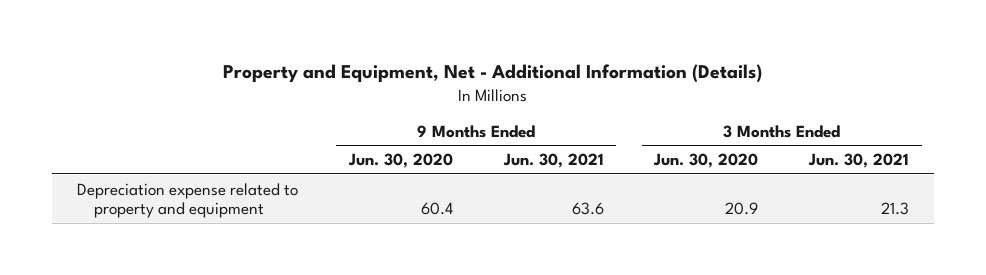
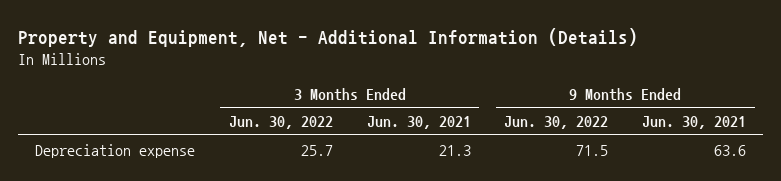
[347,153,453,169] Jun. 30, 2020 -> none
[653,153,759,169] Jun. 30, 2020 -> none
none -> [228,116,333,130] Jun. 30, 2022
none -> [504,116,609,130] Jun. 30, 2022
[77,182,299,219] Depreciation expense related to property and equipment -> [35,143,196,158] Depreciation expense

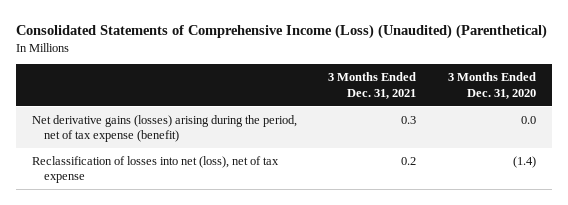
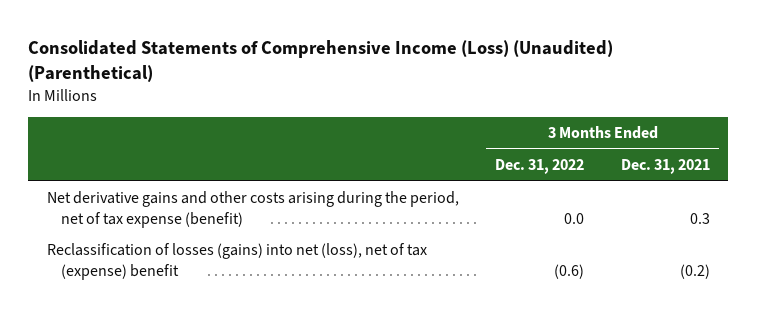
[448,72,537,99] 3 Months Ended Dec. 31, 2020 -> none
none -> [495,159,585,175] Dec. 31, 2022
[31,114,297,143] Net derivative gains (losses) arising during the period, net of tax expense (benefit) -> [46,191,459,228] Net derivative gains and other costs arising during the period, net of tax expense (benefit)
[31,155,279,184] Reclassification of losses into net (loss), net of tax expense -> [46,243,427,280] Reclassification of losses (gains) into net (loss), net of tax (expense) benefit
[401,156,417,165] 0.2 -> [679,263,710,279] (0.2)

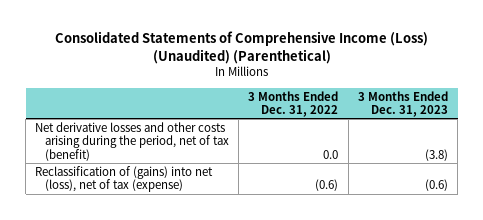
[620,159,710,175] Dec. 31, 2021 -> none
none -> [357,90,448,118] 3 Months Ended Dec. 31, 2023
[46,191,459,228] Net derivative gains and other costs arising during the period, net of tax expense (benefit) -> [35,121,229,161] Net derivative losses and other costs arising during the period, net of tax (benefit)
[46,243,427,280] Reclassification of losses (gains) into net (loss), net of tax (expense) benefit -> [35,165,214,193] Reclassification of (gains) into net (loss), net of tax (expense)

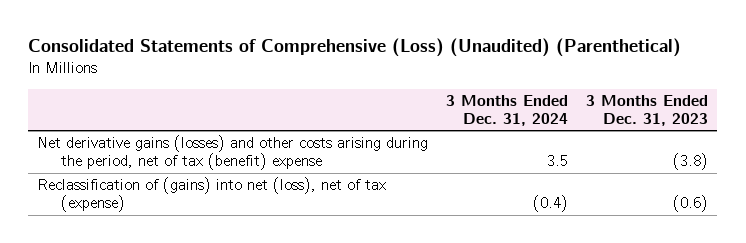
[54,31,428,65] Consolidated Statements of Comprehensive Income (Loss) (Unaudited) (Parenthetical) -> [28,38,682,58] Consolidated Statements of Comprehensive (Loss) (Unaudited) (Parenthetical)
[248,90,339,118] 3 Months Ended Dec. 31, 2022 -> none
none -> [446,94,569,126] 3 Months Ended Dec. 31, 2024
[35,121,229,161] Net derivative losses and other costs arising during the period, net of tax (benefit) -> [37,135,429,171] Net derivative gains (losses) and other costs arising during the period, net of tax (benefit) expense

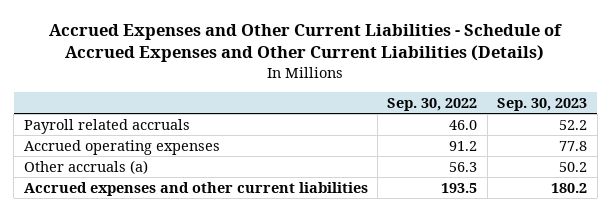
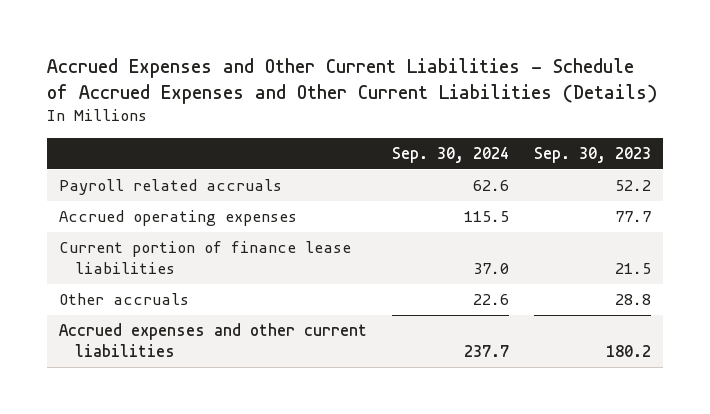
[387,97,478,111] Sep. 30, 2022 -> none
none -> [392,146,510,163] Sep. 30, 2024
[559,140,588,151] 77.8 -> [614,211,651,223] 77.7
none -> [59,241,352,275] Current portion of finance lease liabilities
[23,159,148,174] Other accruals (a) -> [59,293,190,306] Other accruals
[559,161,588,172] 50.2 -> [614,294,651,306] 28.8

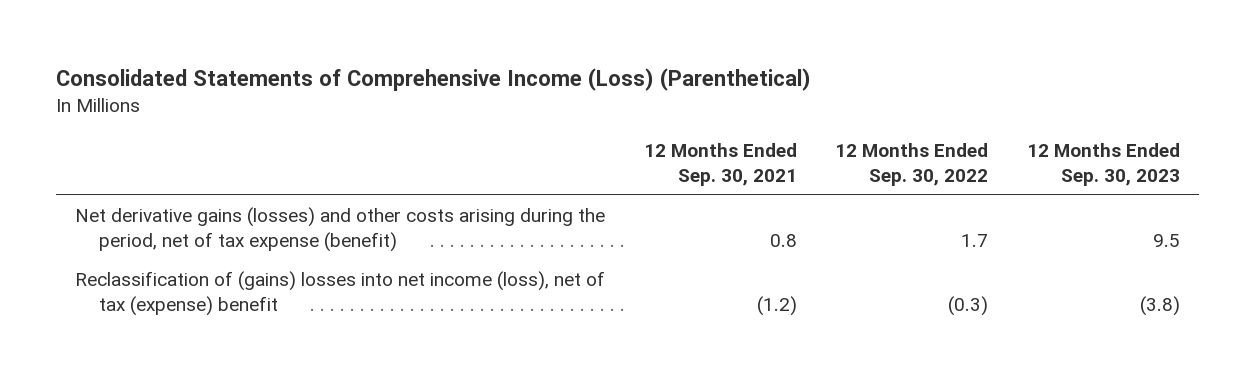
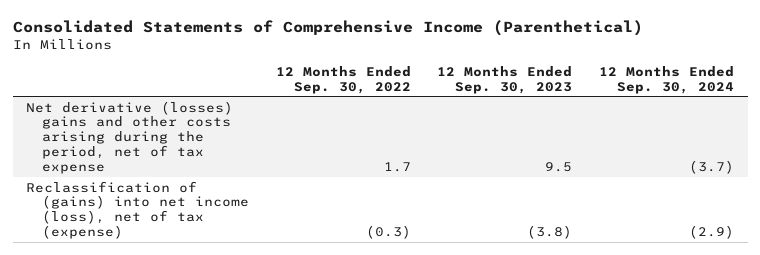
[56,67,812,91] Consolidated Statements of Comprehensive Income (Loss) (Parenthetical) -> [12,19,643,36] Consolidated Statements of Comprehensive Income (Parenthetical)
[643,143,797,186] 12 Months Ended Sep. 30, 2021 -> none
none -> [599,65,735,94] 12 Months Ended Sep. 30, 2024
[75,207,606,252] Net derivative gains (losses) and other costs arising during the period, net of tax expense (benefit) -> [25,100,233,175] Net derivative (losses) gains and other costs arising during the period, net of tax expense
[75,271,606,316] Reclassification of (gains) losses into net income (loss), net of tax (expense) benefit -> [25,180,250,240] Reclassification of (gains) into net income (loss), net of tax (expense)

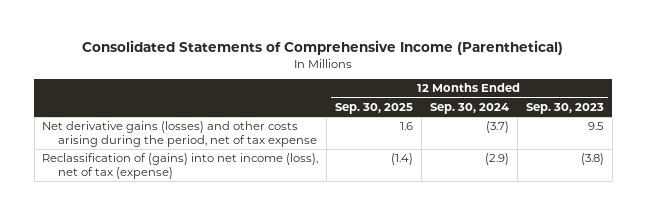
[275,65,411,94] 12 Months Ended Sep. 30, 2022 -> none
none -> [335,102,414,114] Sep. 30, 2025
[25,100,233,175] Net derivative (losses) gains and other costs arising during the period, net of tax expense -> [42,121,318,148] Net derivative gains (losses) and other costs arising during the period, net of tax expense

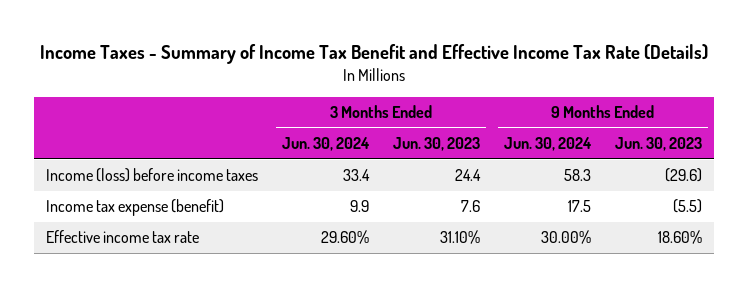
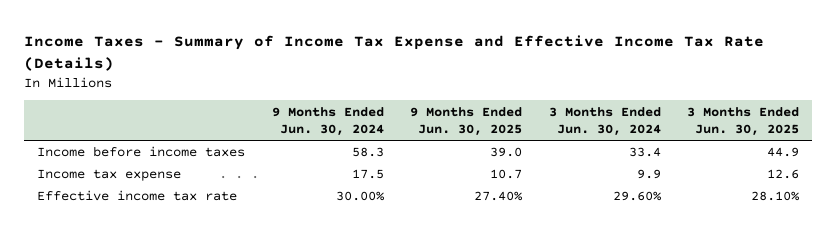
[40,44,709,65] Income Taxes - Summary of Income Tax Benefit and Effective Income Tax Rate (Details) -> [24,34,765,71] Income Taxes - Summary of Income Tax Expense and Effective Income Tax Rate (Details)
[393,137,481,152] Jun. 30, 2023 -> none
[615,137,703,152] Jun. 30, 2023 -> none
none -> [410,106,523,137] 9 Months Ended Jun. 30, 2025
none -> [687,106,800,137] 3 Months Ended Jun. 30, 2025
[46,168,259,183] Income (loss) before income taxes -> [37,146,246,158] Income before income taxes
[46,199,225,217] Income tax expense (benefit) -> [37,169,182,182] Income tax expense

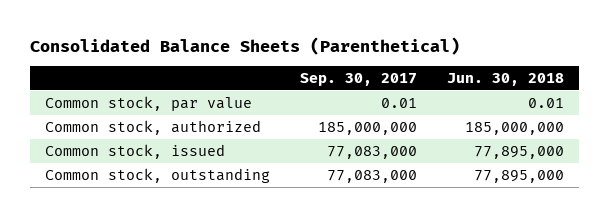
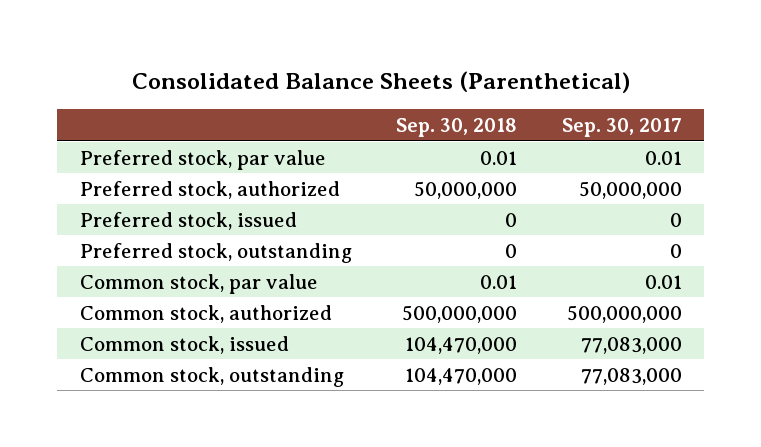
[446,73,564,87] Jun. 30, 2018 -> none
none -> [396,118,518,138] Sep. 30, 2018
none -> [79,149,326,170] Preferred stock, par value
none -> [79,180,340,199] Preferred stock, authorized
none -> [79,211,297,230] Preferred stock, issued
none -> [79,242,352,263] Preferred stock, outstanding
[317,121,417,135] 185,000,000 -> [566,304,682,323] 500,000,000

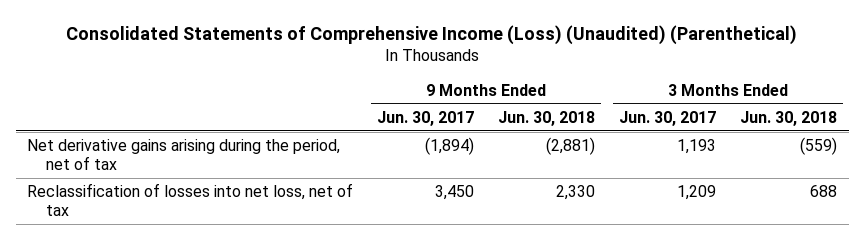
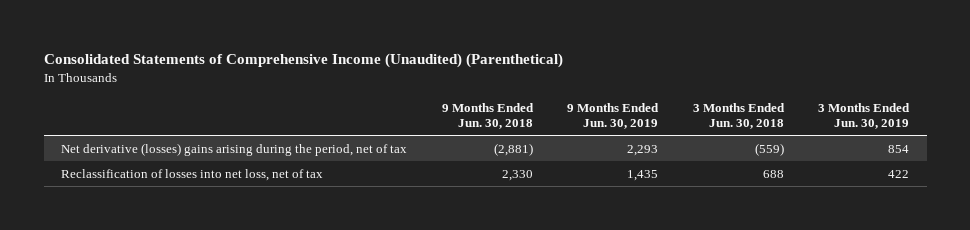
[66,25,798,46] Consolidated Statements of Comprehensive Income (Loss) (Unaudited) (Parenthetical) -> [43,53,563,69] Consolidated Statements of Comprehensive Income (Unaudited) (Parenthetical)
[377,110,475,126] Jun. 30, 2017 -> none
[619,110,717,126] Jun. 30, 2017 -> none
none -> [567,103,660,130] 9 Months Ended Jun. 30, 2019
none -> [818,103,911,130] 3 Months Ended Jun. 30, 2019
[27,138,341,171] Net derivative gains arising during the period, net of tax -> [61,142,408,156] Net derivative (losses) gains arising during the period, net of tax

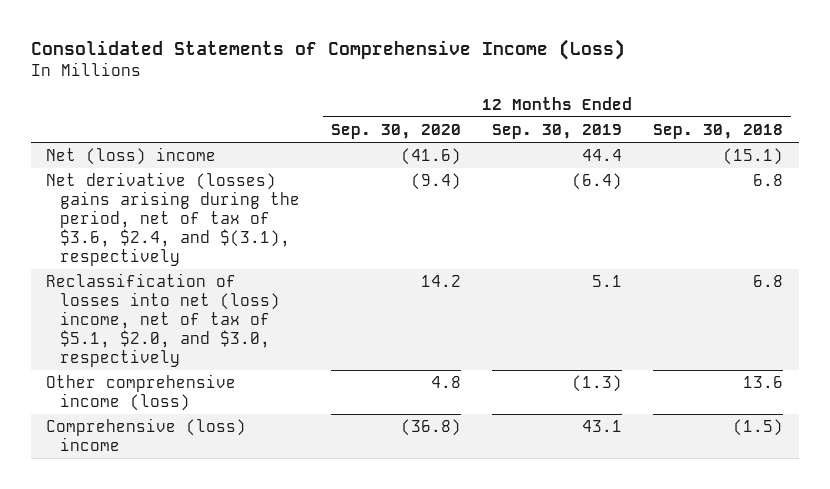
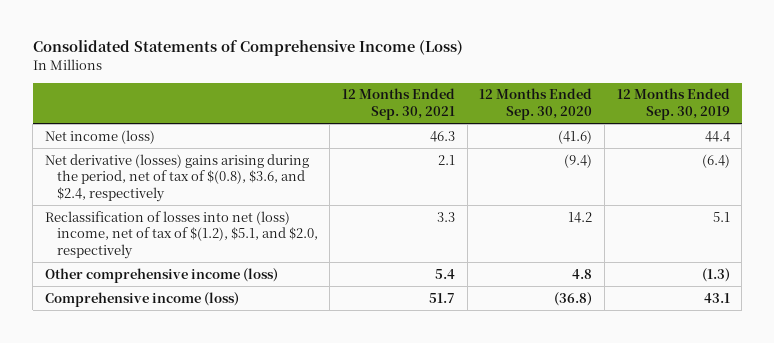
[653,123,784,139] Sep. 30, 2018 -> none
none -> [341,88,455,120] 12 Months Ended Sep. 30, 2021
[46,147,217,166] Net (loss) income -> [44,129,155,144] Net income (loss)
[46,172,300,266] Net derivative (losses) gains arising during the period, net of tax of $3.6, $2.4, and $(3.1), respectively -> [44,153,309,202] Net derivative (losses) gains arising during the period, net of tax of $(0.8), $3.6, and $2.4, respectively
[46,273,280,367] Reclassification of losses into net (loss) income, net of tax of $5.1, $2.0, and $3.0, respectively -> [44,210,318,259] Reclassification of losses into net (loss) income, net of tax of $(1.2), $5.1, and $2.0, respectively
[46,418,247,452] Comprehensive (loss) income -> [44,291,239,307] Comprehensive income (loss)

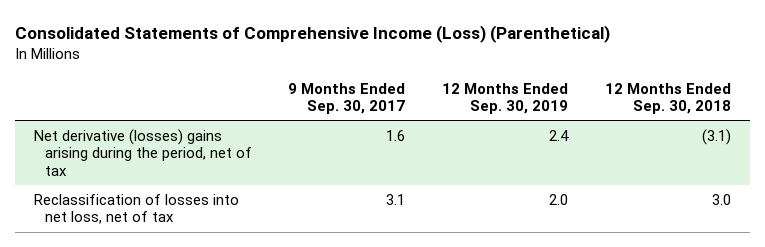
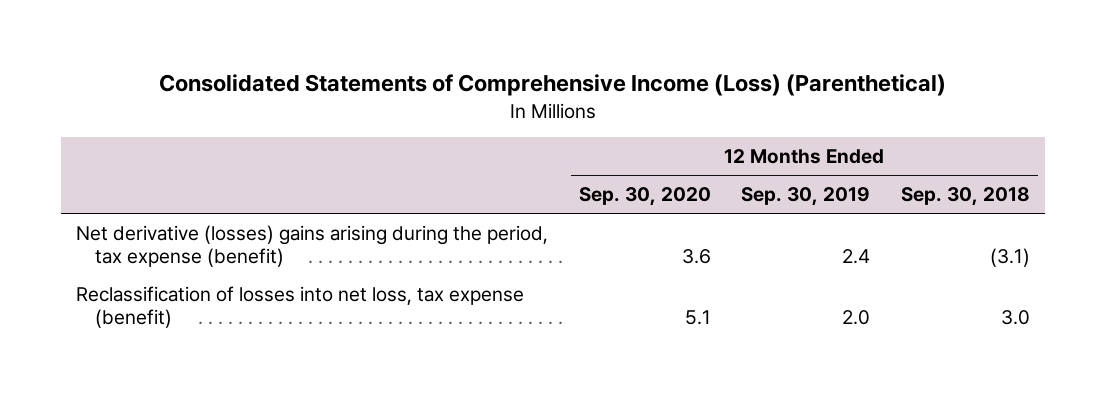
[288,82,406,115] 9 Months Ended Sep. 30, 2017 -> none
none -> [578,187,711,207] Sep. 30, 2020
[33,128,252,176] Net derivative (losses) gains arising during the period, net of tax -> [76,224,549,267] Net derivative (losses) gains arising during the period, tax expense (benefit)
[33,193,239,225] Reclassification of losses into net loss, net of tax -> [76,285,525,328] Reclassification of losses into net loss, tax expense (benefit)

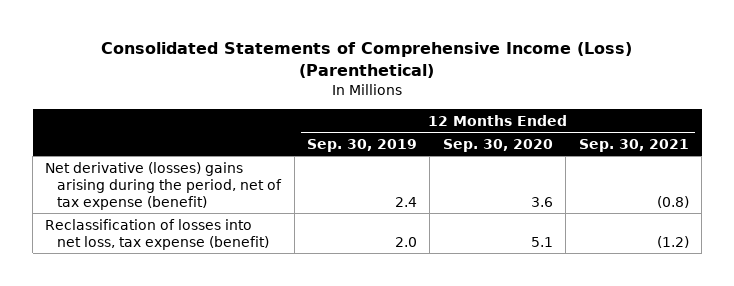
[900,187,1030,207] Sep. 30, 2018 -> none
none -> [578,138,689,152] Sep. 30, 2021
[76,224,549,267] Net derivative (losses) gains arising during the period, tax expense (benefit) -> [45,161,283,210] Net derivative (losses) gains arising during the period, net of tax expense (benefit)

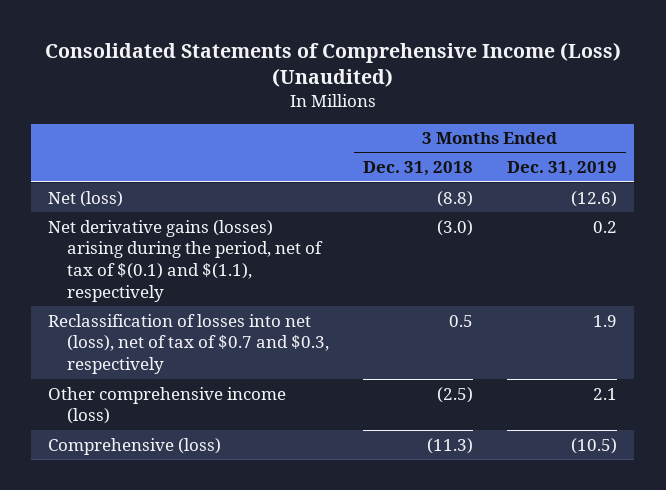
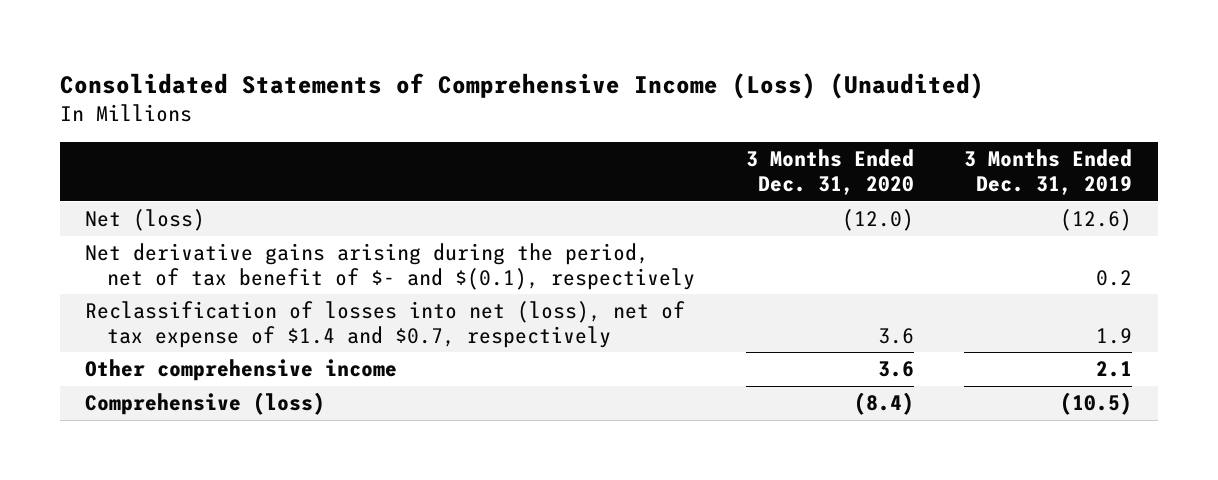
[362,161,473,177] Dec. 31, 2018 -> none
none -> [745,149,914,196] 3 Months Ended Dec. 31, 2020
[48,219,323,302] Net derivative gains (losses) arising during the period, net of tax of $(0.1) and $(1.1), respectively -> [85,243,695,290] Net derivative gains arising during the period, net of tax benefit of $- and $(0.1), respectively
[48,313,329,375] Reclassification of losses into net (loss), net of tax of $0.7 and $0.3, respectively -> [85,301,686,348] Reclassification of losses into net (loss), net of tax expense of $1.4 and $0.7, respectively
[48,386,287,425] Other comprehensive income (loss) -> [85,359,398,382] Other comprehensive income

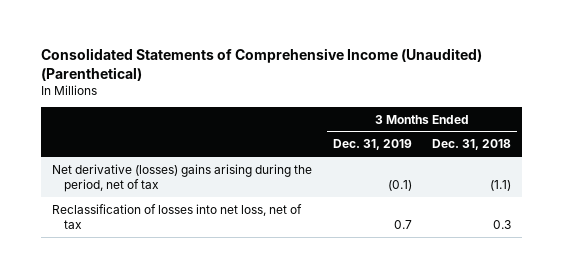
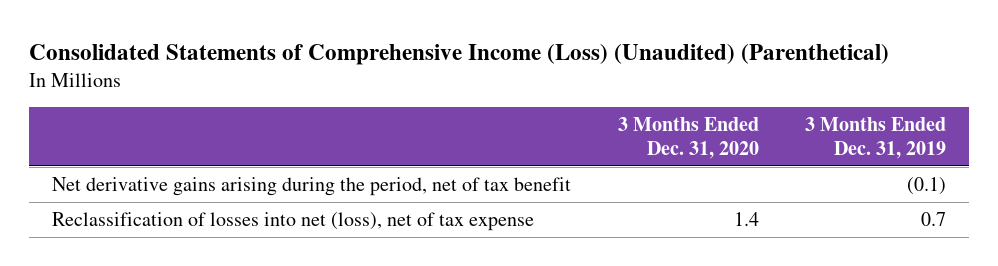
[41,48,483,81] Consolidated Statements of Comprehensive Income (Unaudited) (Parenthetical) -> [29,44,890,66] Consolidated Statements of Comprehensive Income (Loss) (Unaudited) (Parenthetical)
[432,139,512,151] Dec. 31, 2018 -> none
none -> [617,117,759,159] 3 Months Ended Dec. 31, 2020
[51,163,312,193] Net derivative (losses) gains arising during the period, net of tax -> [52,177,572,197] Net derivative gains arising during the period, net of tax benefit
[51,203,302,230] Reclassification of losses into net loss, net of tax -> [52,212,535,232] Reclassification of losses into net (loss), net of tax expense

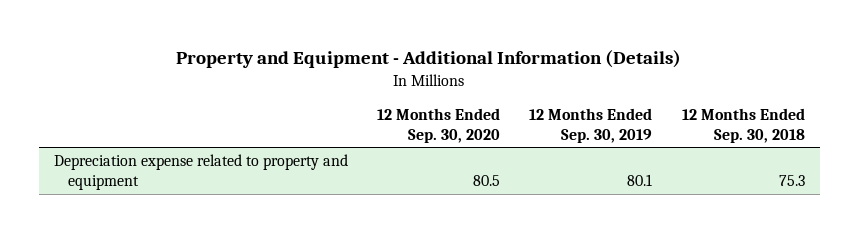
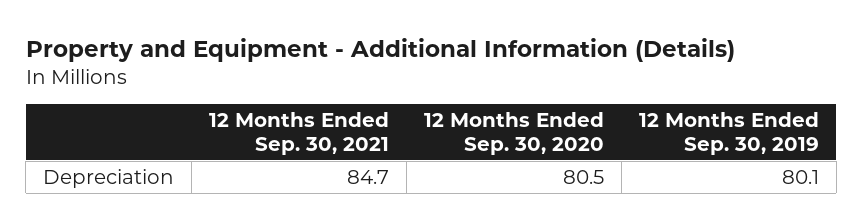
[681,107,805,144] 12 Months Ended Sep. 30, 2018 -> none
none -> [208,112,389,155] 12 Months Ended Sep. 30, 2021
[53,154,348,191] Depreciation expense related to property and equipment -> [43,169,175,189] Depreciation

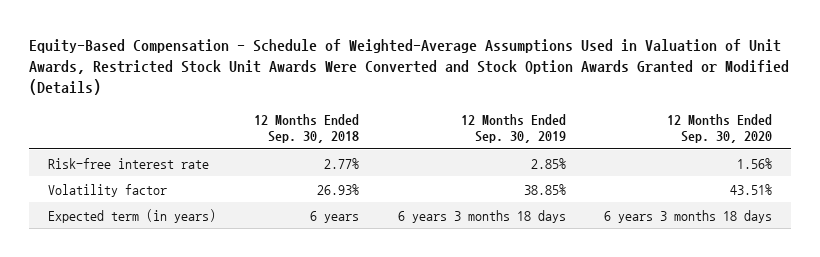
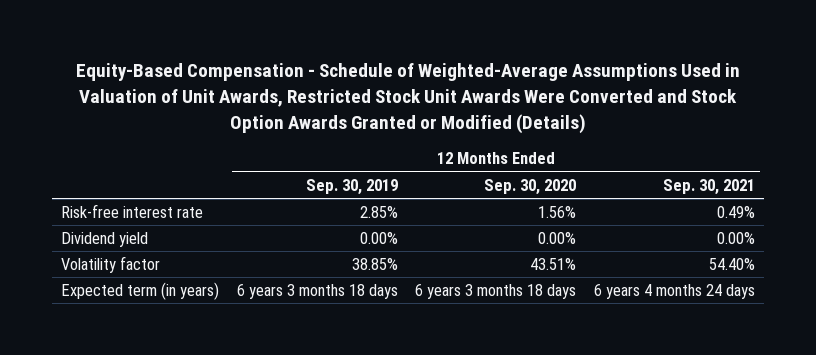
[254,113,360,144] 12 Months Ended Sep. 30, 2018 -> none
none -> [663,178,756,195] Sep. 30, 2021
none -> [60,232,148,248] Dividend yield

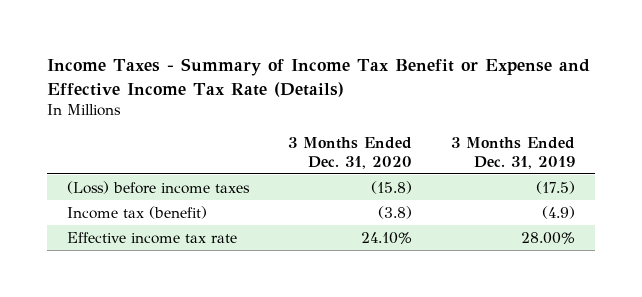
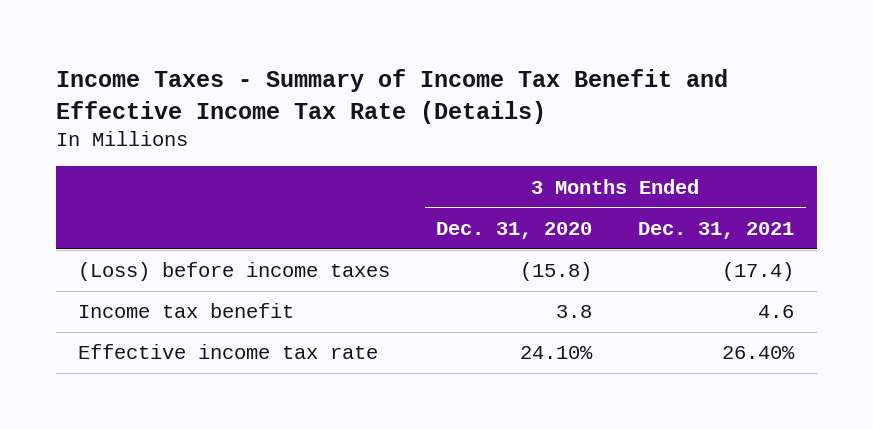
[47,58,591,97] Income Taxes - Summary of Income Tax Benefit or Expense and Effective Income Tax Rate (Details) -> [55,69,728,124] Income Taxes - Summary of Income Tax Benefit and Effective Income Tax Rate (Details)
[451,137,576,169] 3 Months Ended Dec. 31, 2019 -> none
none -> [638,221,795,239] Dec. 31, 2021
[66,205,207,219] Income tax (benefit) -> [78,303,295,319] Income tax benefit
[378,205,413,219] (3.8) -> [556,305,593,319] 3.8

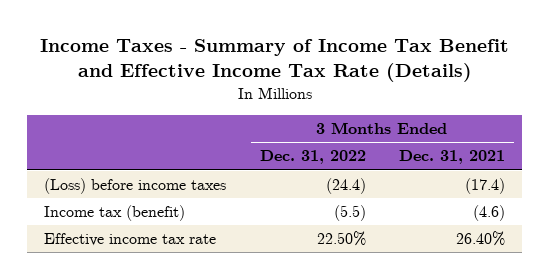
[436,221,593,239] Dec. 31, 2020 -> none
none -> [259,150,366,165] Dec. 31, 2022
[78,303,295,319] Income tax benefit -> [43,205,185,222] Income tax (benefit)
[758,305,795,319] 4.6 -> [473,205,506,222] (4.6)

